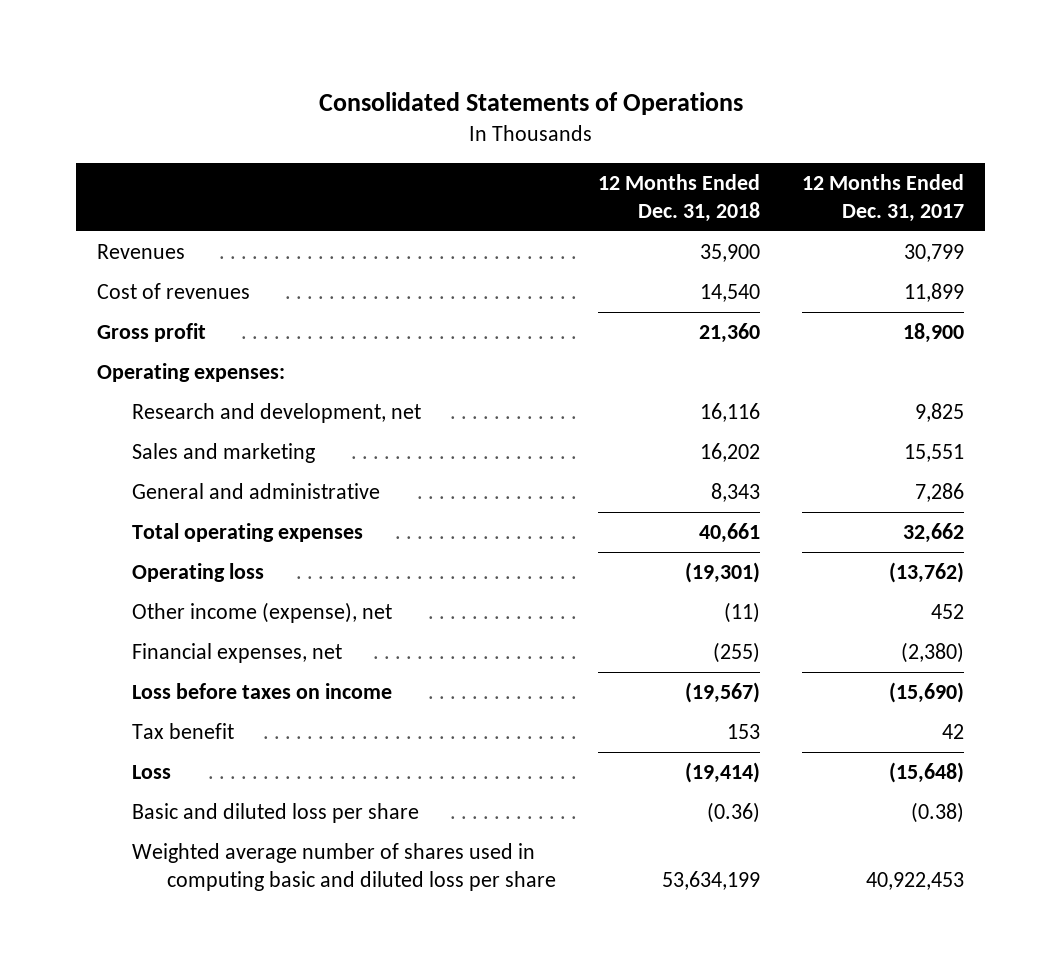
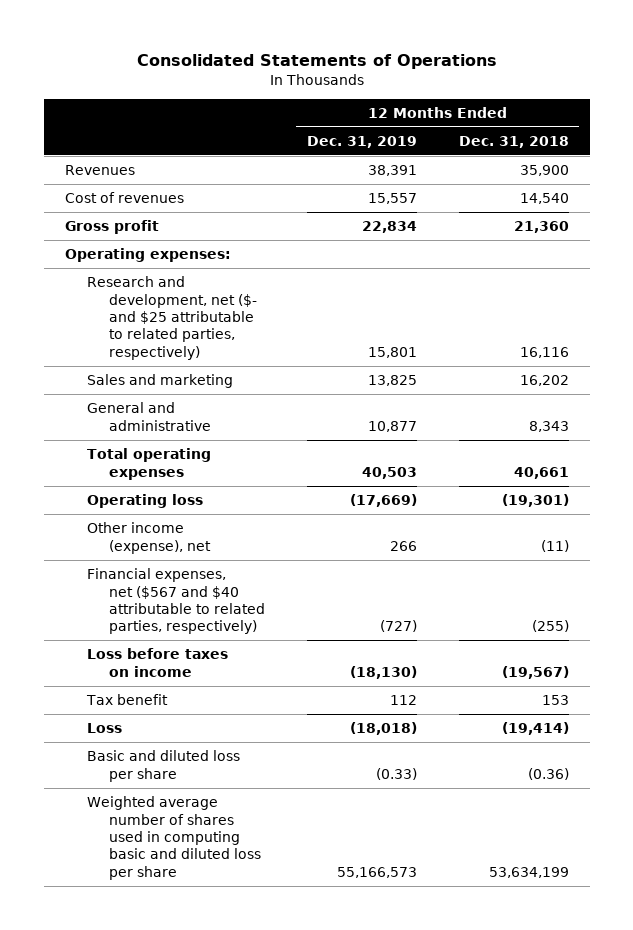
[802,173,965,222] 12 Months Ended Dec. 31, 2017 -> none
none -> [306,135,417,148] Dec. 31, 2019
[132,403,422,424] Research and development, net -> [86,276,258,360] Research and development, net ($- and $25 attributable to related parties, respectively)
[132,643,343,664] Financial expenses, net -> [86,568,266,635] Financial expenses, net ($567 and $40 attributable to related parties, respectively)

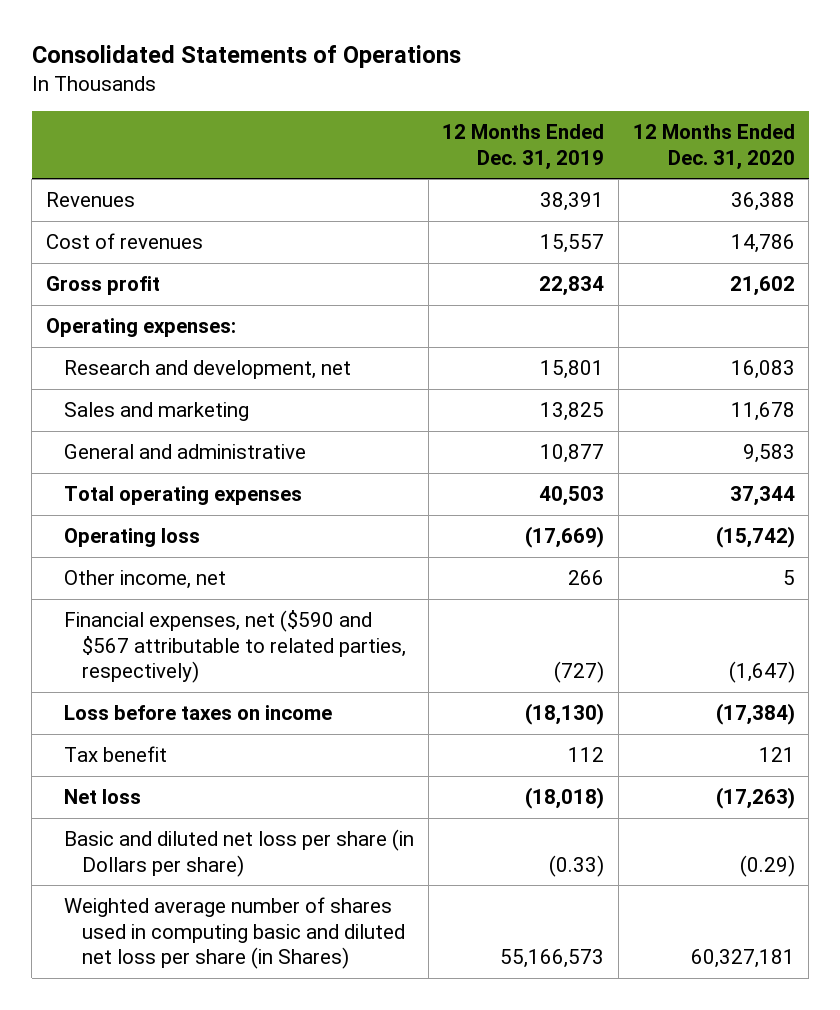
[458,135,569,148] Dec. 31, 2018 -> none
none -> [632,124,795,170] 12 Months Ended Dec. 31, 2020
[86,276,258,360] Research and development, net ($- and $25 attributable to related parties, respectively) -> [63,360,351,380] Research and development, net
[86,522,212,554] Other income (expense), net -> [63,570,226,590] Other income, net
[86,568,266,635] Financial expenses, net ($567 and $40 attributable to related parties, respectively) -> [63,610,407,684] Financial expenses, net ($590 and $567 attributable to related parties, respectively)
[86,723,122,734] Loss -> [63,789,141,805] Net loss
[86,750,240,782] Basic and diluted loss per share -> [63,829,414,877] Basic and diluted net loss per share (in Dollars per share)
[86,796,262,880] Weighted average number of shares used in computing basic and diluted loss per share -> [63,897,406,970] Weighted average number of shares used in computing basic and diluted net loss per share (in Shares)

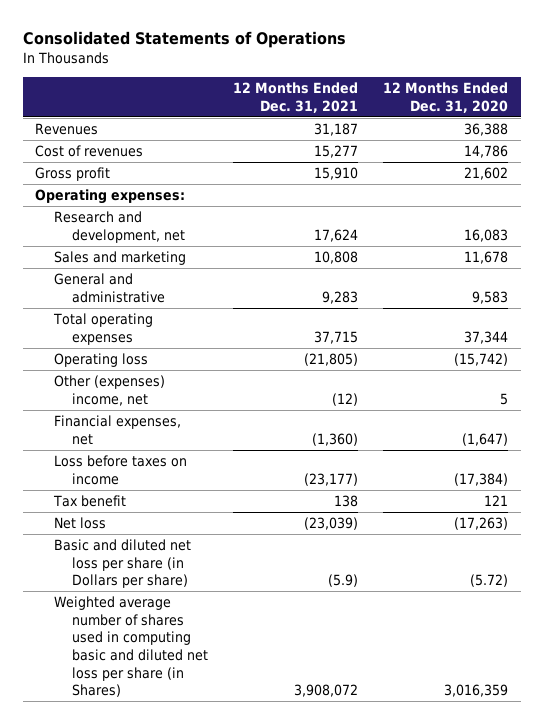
[442,124,605,170] 12 Months Ended Dec. 31, 2019 -> none
none -> [233,82,359,113] 12 Months Ended Dec. 31, 2021
[63,570,226,590] Other income, net -> [53,375,165,406] Other (expenses) income, net
[63,610,407,684] Financial expenses, net ($590 and $567 attributable to related parties, respectively) -> [53,415,181,445] Financial expenses, net
[739,854,795,877] (0.29) -> [470,574,509,588] (5.72)
[690,949,795,969] 60,327,181 -> [444,684,509,698] 3,016,359

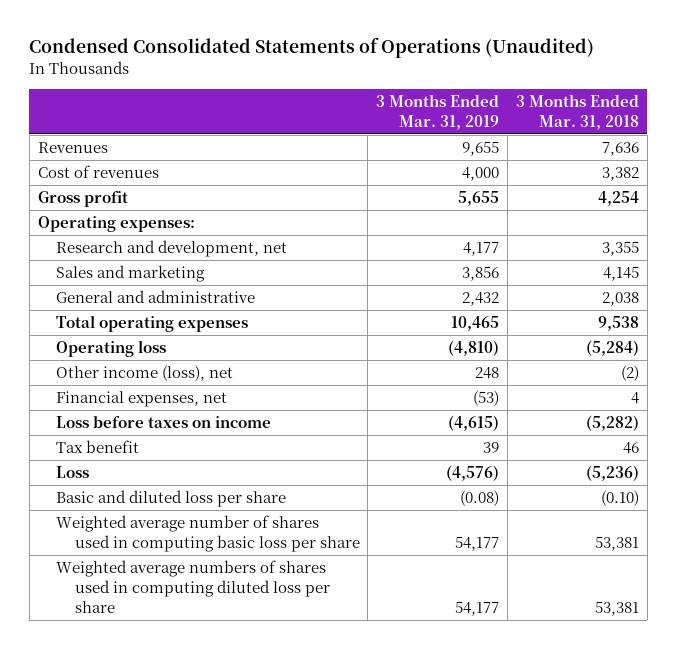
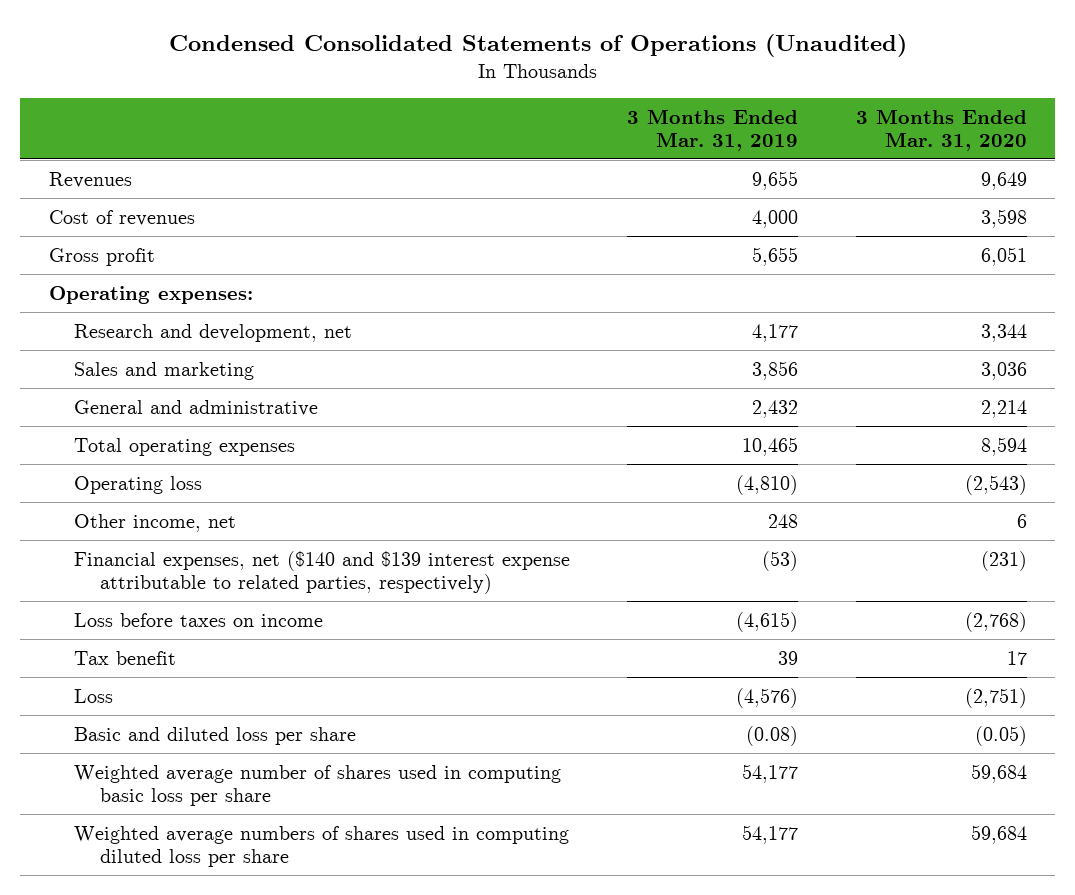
[515,94,639,130] 3 Months Ended Mar. 31, 2018 -> none
none -> [855,108,1027,152] 3 Months Ended Mar. 31, 2020
[56,365,234,382] Other income (loss), net -> [74,513,237,532] Other income, net
[56,391,228,408] Financial expenses, net -> [74,550,571,594] Financial expenses, net ($140 and $139 interest expense attributable to related parties, respectively)

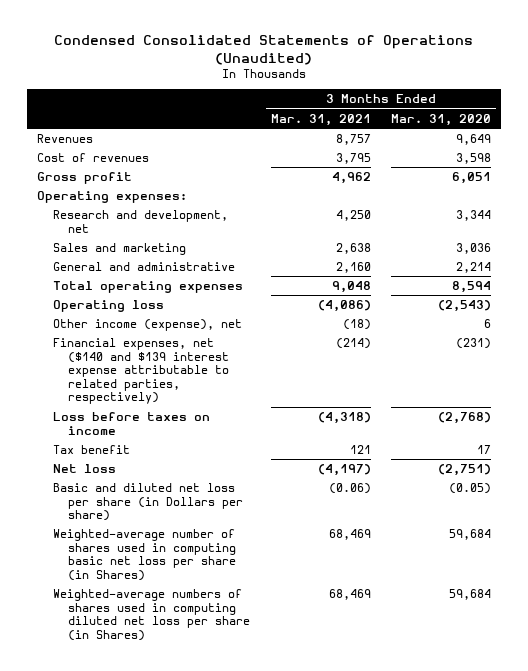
[627,108,799,152] 3 Months Ended Mar. 31, 2019 -> none
none -> [270,113,371,126] Mar. 31, 2021
[74,513,237,532] Other income, net -> [52,319,242,332] Other income (expense), net
[74,688,114,703] Loss -> [52,464,116,474] Net loss
[74,726,357,745] Basic and diluted loss per share -> [52,483,244,522] Basic and diluted net loss per share (in Dollars per share)
[74,764,562,806] Weighted average number of shares used in computing basic loss per share -> [52,529,237,581] Weighted-average number of shares used in computing basic net loss per share (in Shares)
[74,825,570,867] Weighted average numbers of shares used in computing diluted loss per share -> [52,589,251,641] Weighted-average numbers of shares used in computing diluted net loss per share (in Shares)

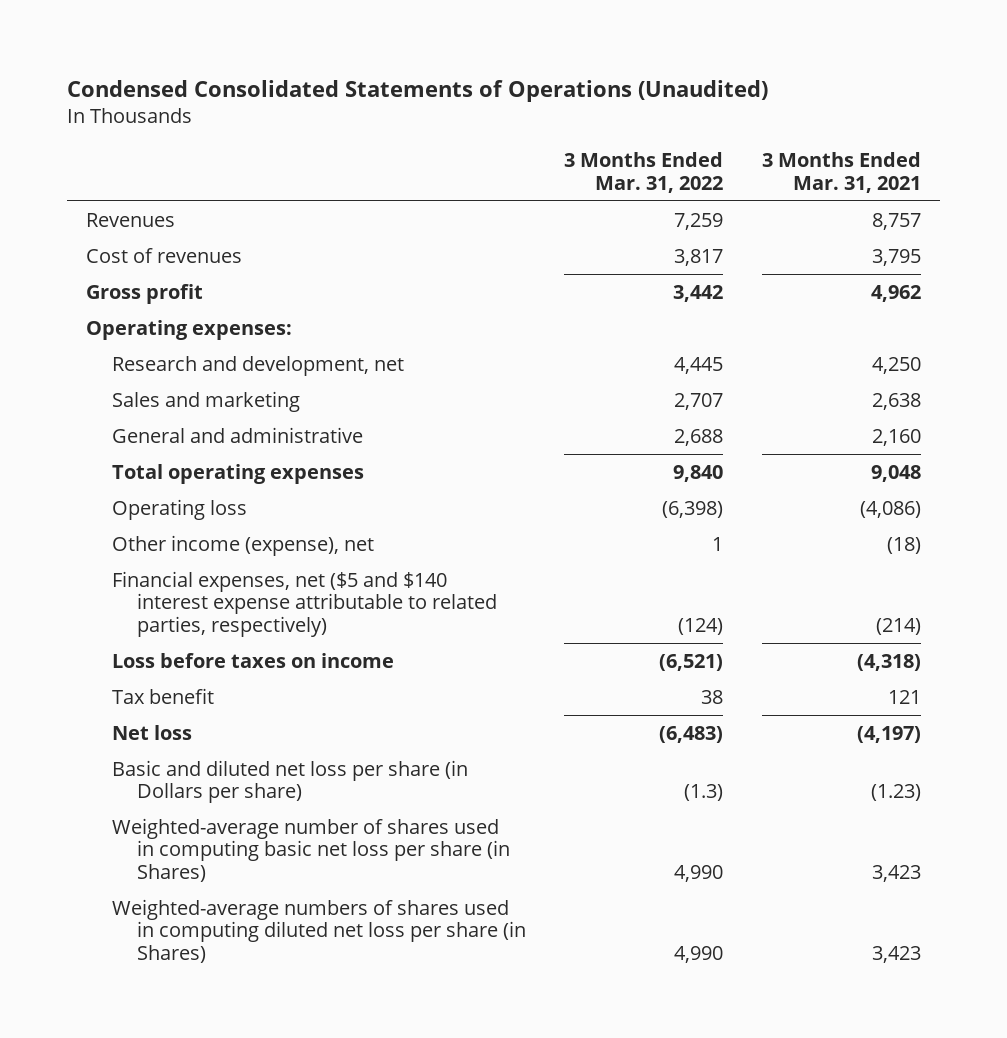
[390,113,491,126] Mar. 31, 2020 -> none
none -> [564,152,724,193] 3 Months Ended Mar. 31, 2022
[52,338,230,405] Financial expenses, net ($140 and $139 interest expense attributable to related parties, respectively) -> [111,570,498,637] Financial expenses, net ($5 and $140 interest expense attributable to related parties, respectively)
[328,483,371,495] (0.06) -> [870,784,921,802] (1.23)
[328,529,371,541] 68,469 -> [871,864,921,882] 3,423
[328,589,371,601] 68,469 -> [871,945,921,963] 3,423

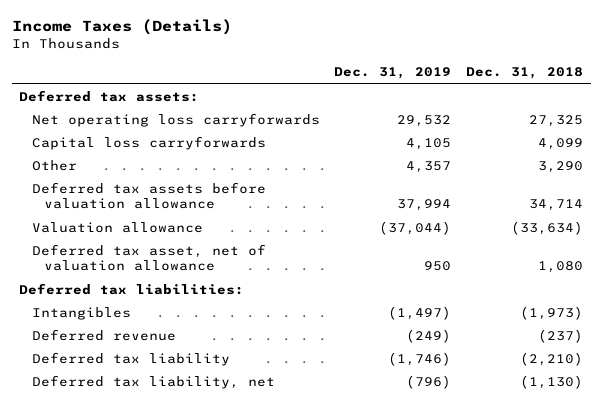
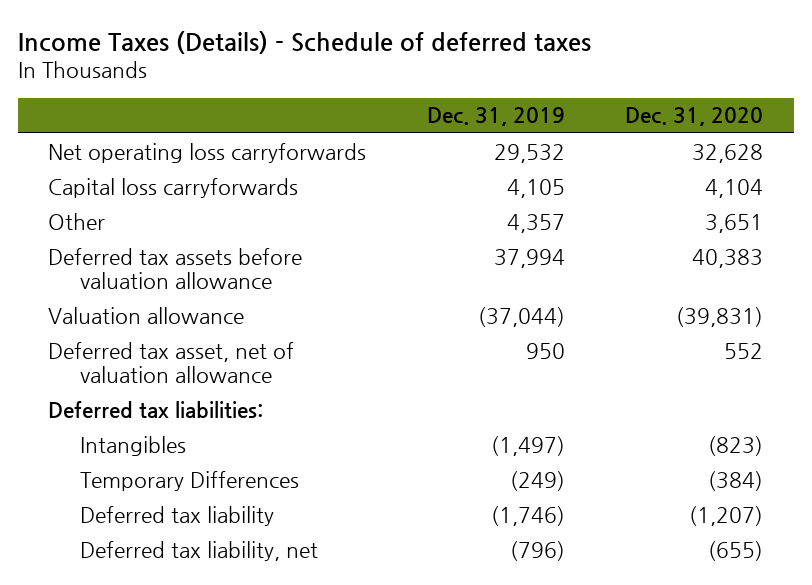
[11,19,232,36] Income Taxes (Details) -> [18,30,592,54] Income Taxes (Details) - Schedule of deferred taxes
[466,67,584,80] Dec. 31, 2018 -> none
none -> [625,107,764,127] Dec. 31, 2020
[19,89,200,102] Deferred tax assets: -> none
[31,328,176,341] Deferred revenue -> [80,470,300,491] Temporary Differences

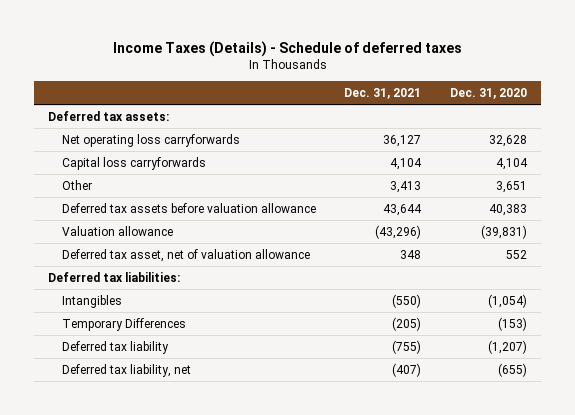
[426,107,565,127] Dec. 31, 2019 -> none
none -> [344,88,422,100] Dec. 31, 2021
none -> [48,110,170,121] Deferred tax assets:
[708,435,764,456] (823) -> [487,293,527,308] (1,054)
[708,470,764,491] (384) -> [497,316,527,331] (153)

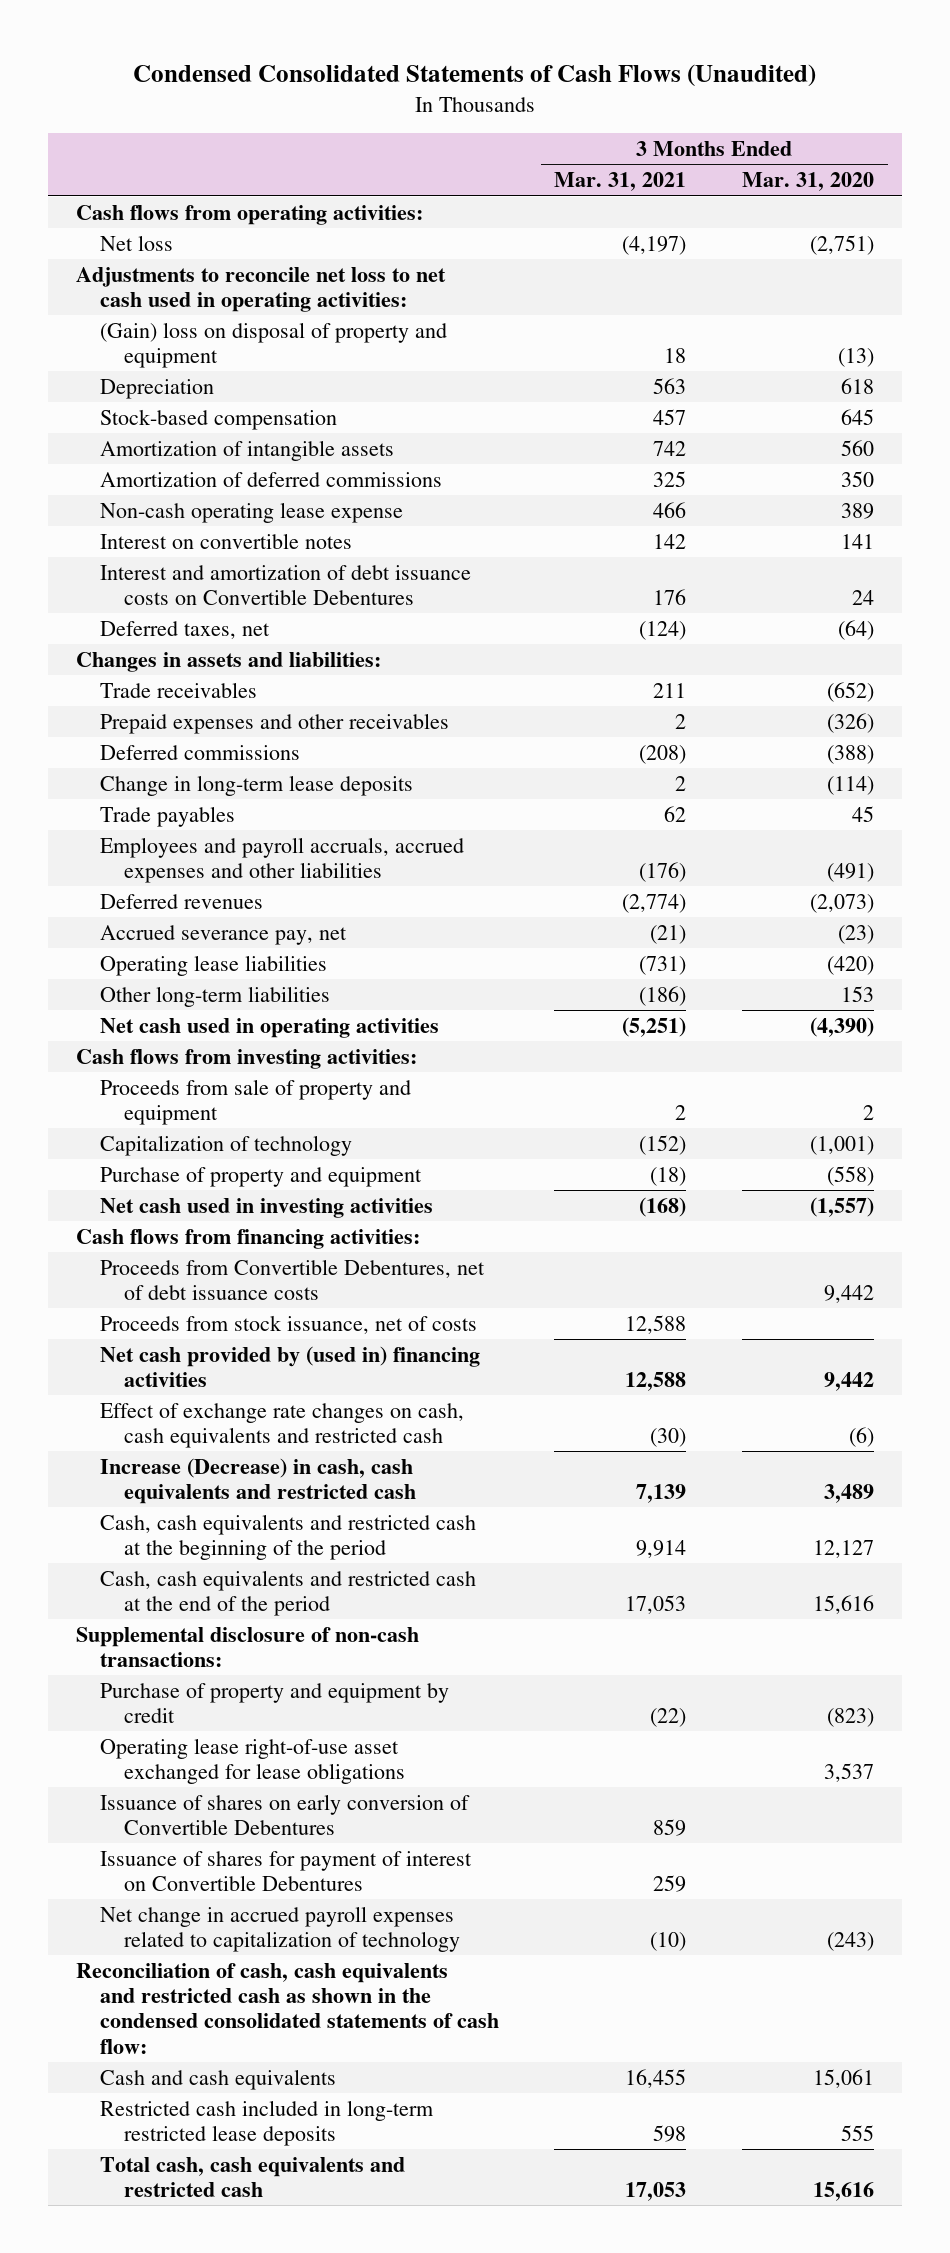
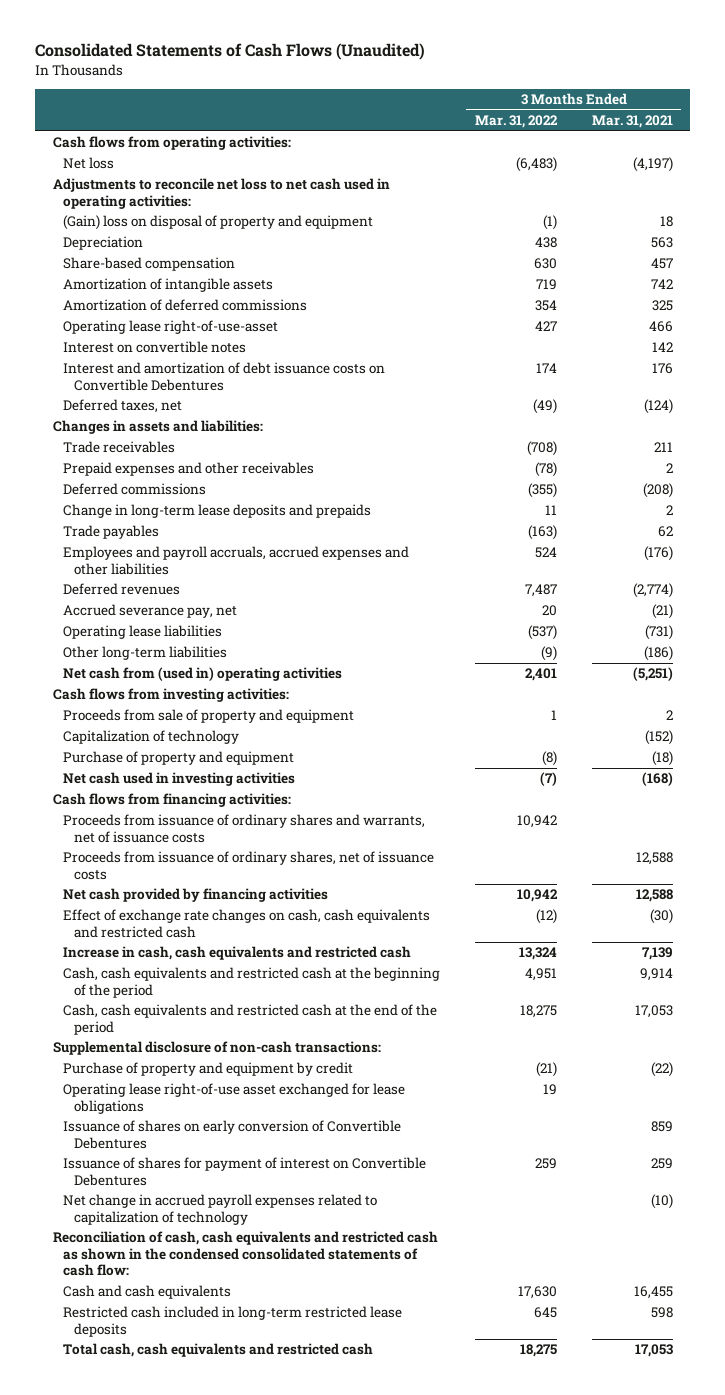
[132,64,816,88] Condensed Consolidated Statements of Cash Flows (Unaudited) -> [35,43,426,61] Consolidated Statements of Cash Flows (Unaudited)
[741,172,874,192] Mar. 31, 2020 -> none
none -> [474,115,558,129] Mar. 31, 2022
[99,408,337,430] Stock-based compensation -> [63,257,236,272] Share-based compensation
[99,501,403,523] Non-cash operating lease expense -> [63,320,279,335] Operating lease right-of-use-asset
[99,774,413,796] Change in long-term lease deposits -> [63,504,372,519] Change in long-term lease deposits and prepaids
[99,1017,439,1038] Net cash used in operating activities -> [63,667,343,682] Net cash from (used in) operating activities
[99,1258,485,1301] Proceeds from Convertible Debentures, net of debt issuance costs -> [63,814,426,843] Proceeds from issuance of ordinary shares and warrants, net of issuance costs
[99,1314,477,1334] Proceeds from stock issuance, net of costs -> [63,851,435,880] Proceeds from issuance of ordinary shares, net of issuance costs
[99,1345,480,1388] Net cash provided by (used in) financing activities -> [63,888,329,903] Net cash provided by financing activities
[99,1457,416,1505] Increase (Decrease) in cash, cash equivalents and restricted cash -> [63,946,412,961] Increase in cash, cash equivalents and restricted cash

